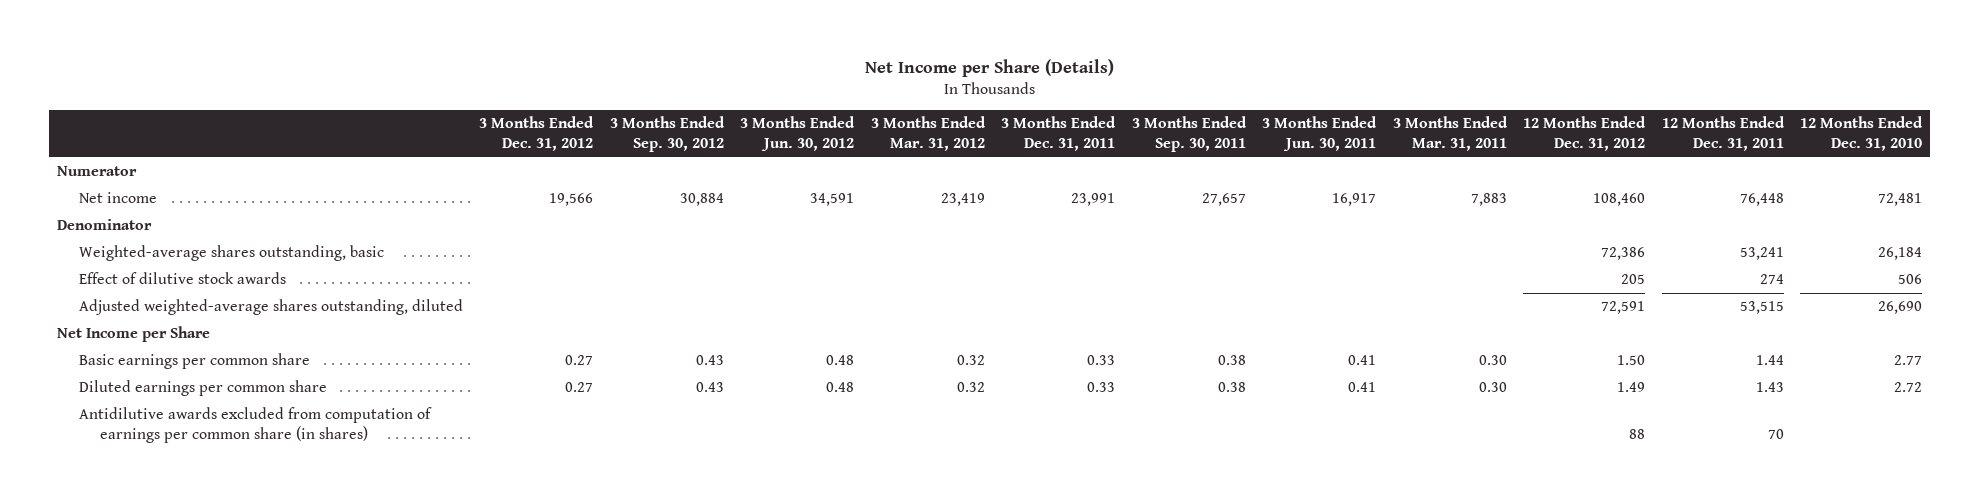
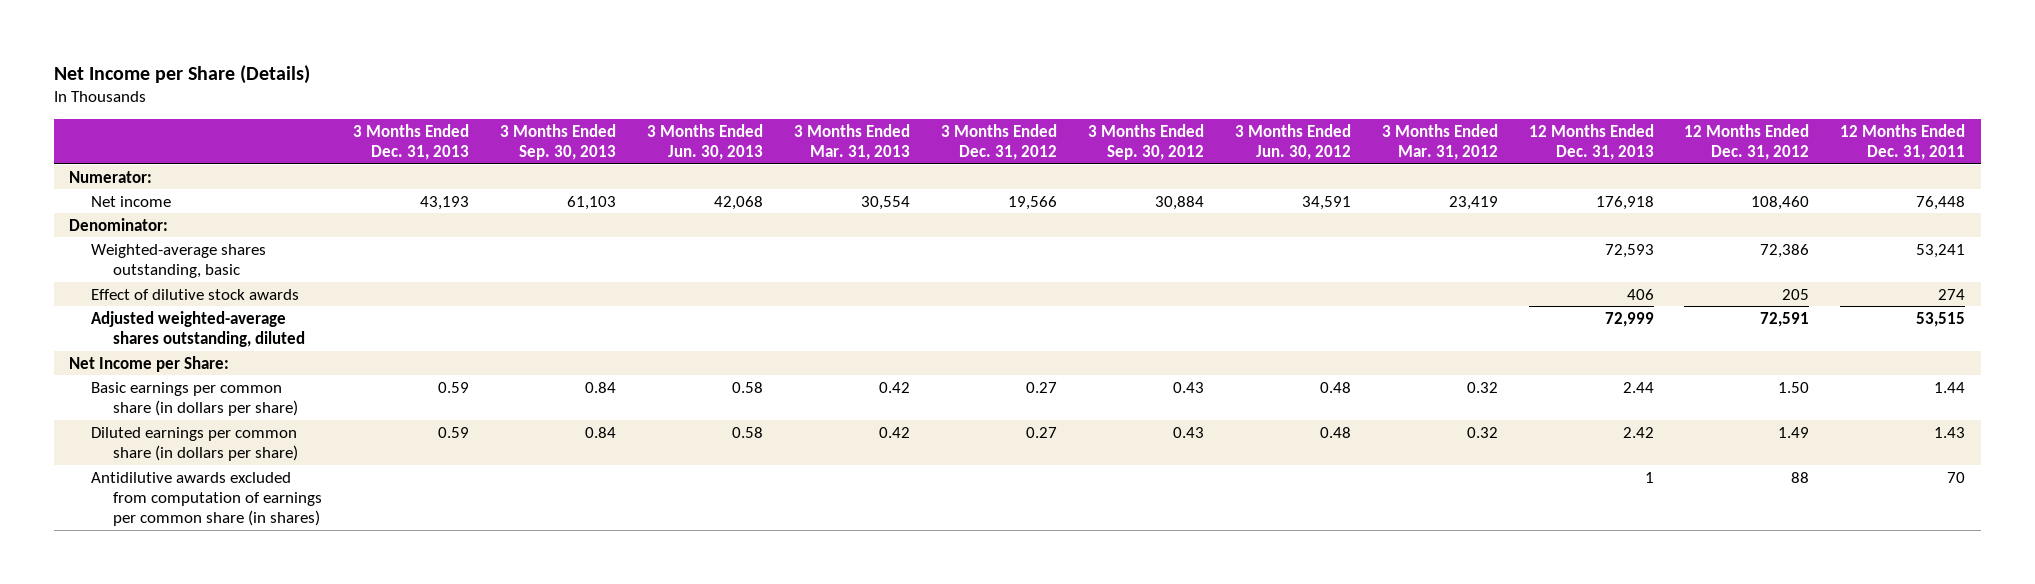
[1001,116,1117,152] 3 Months Ended Dec. 31, 2011 -> none
[1131,116,1247,153] 3 Months Ended Sep. 30, 2011 -> none
[1262,116,1378,152] 3 Months Ended Jun. 30, 2011 -> none
[1392,116,1508,152] 3 Months Ended Mar. 31, 2011 -> none
[1800,116,1924,152] 12 Months Ended Dec. 31, 2010 -> none
none -> [353,123,470,161] 3 Months Ended Dec. 31, 2013
none -> [500,123,617,161] 3 Months Ended Sep. 30, 2013
none -> [647,123,764,161] 3 Months Ended Jun. 30, 2013
none -> [793,123,910,161] 3 Months Ended Mar. 31, 2013
none -> [1528,123,1654,161] 12 Months Ended Dec. 31, 2013
[57,166,138,177] Numerator -> [69,170,153,183] Numerator:
[57,219,153,231] Denominator -> [69,217,169,231] Denominator:
[57,326,211,343] Net Income per Share -> [69,355,230,372] Net Income per Share:
[78,353,310,370] Basic earnings per common share -> [91,381,299,416] Basic earnings per common share (in dollars per share)
[78,380,327,397] Diluted earnings per common share -> [91,426,299,461] Diluted earnings per common share (in dollars per share)

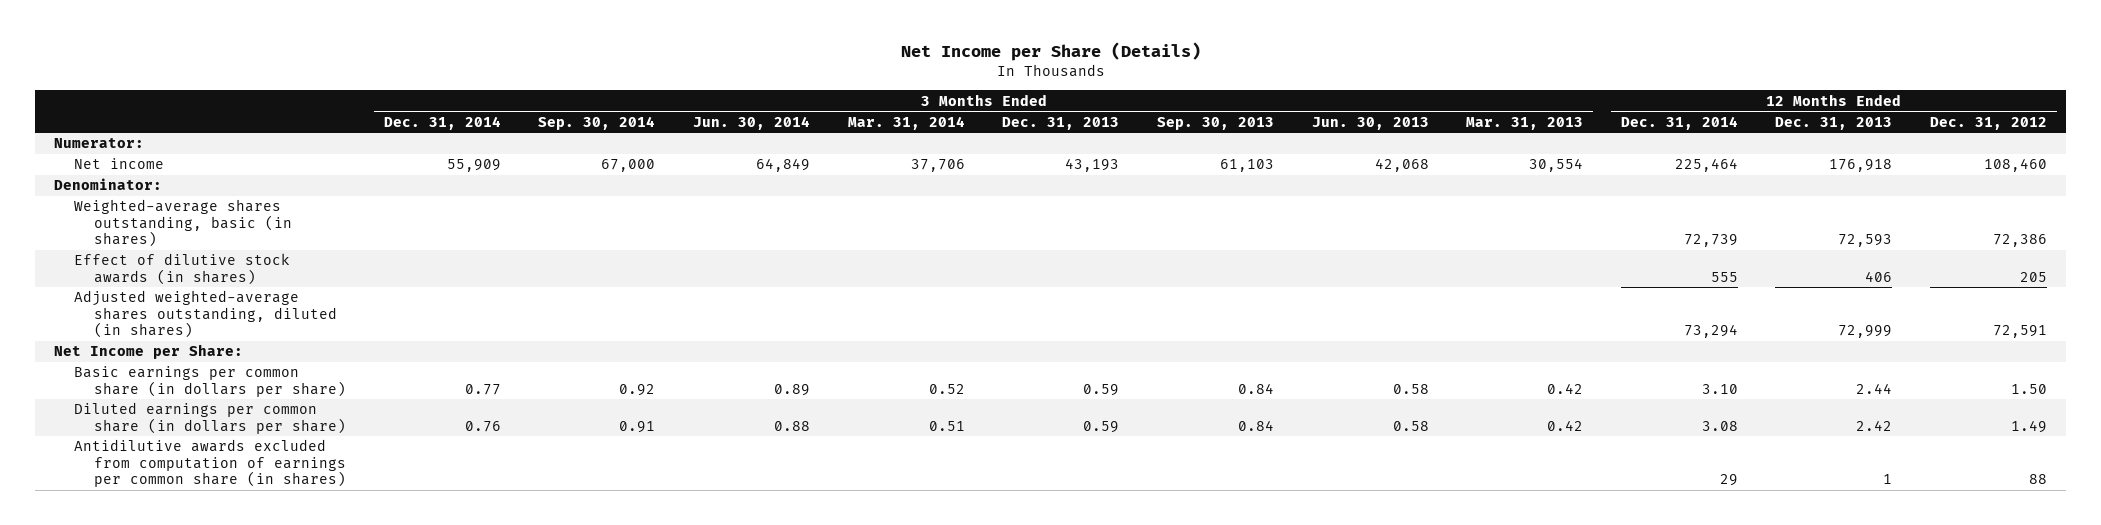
[940,123,1057,161] 3 Months Ended Dec. 31, 2012 -> none
[1087,123,1204,161] 3 Months Ended Sep. 30, 2012 -> none
[1234,123,1351,161] 3 Months Ended Jun. 30, 2012 -> none
[1381,123,1498,161] 3 Months Ended Mar. 31, 2012 -> none
[1840,123,1966,161] 12 Months Ended Dec. 31, 2011 -> none
none -> [383,115,501,130] Dec. 31, 2014
none -> [538,115,656,130] Sep. 30, 2014
none -> [693,115,811,130] Jun. 30, 2014
none -> [847,115,965,130] Mar. 31, 2014
none -> [1620,115,1738,130] Dec. 31, 2014
[91,243,267,278] Weighted-average shares outstanding, basic -> [74,199,293,248] Weighted-average shares outstanding, basic (in shares)
[91,288,300,300] Effect of dilutive stock awards -> [74,253,291,285] Effect of dilutive stock awards (in shares)
[91,310,306,347] Adjusted weighted-average shares outstanding, diluted -> [74,290,338,339] Adjusted weighted-average shares outstanding, diluted (in shares)

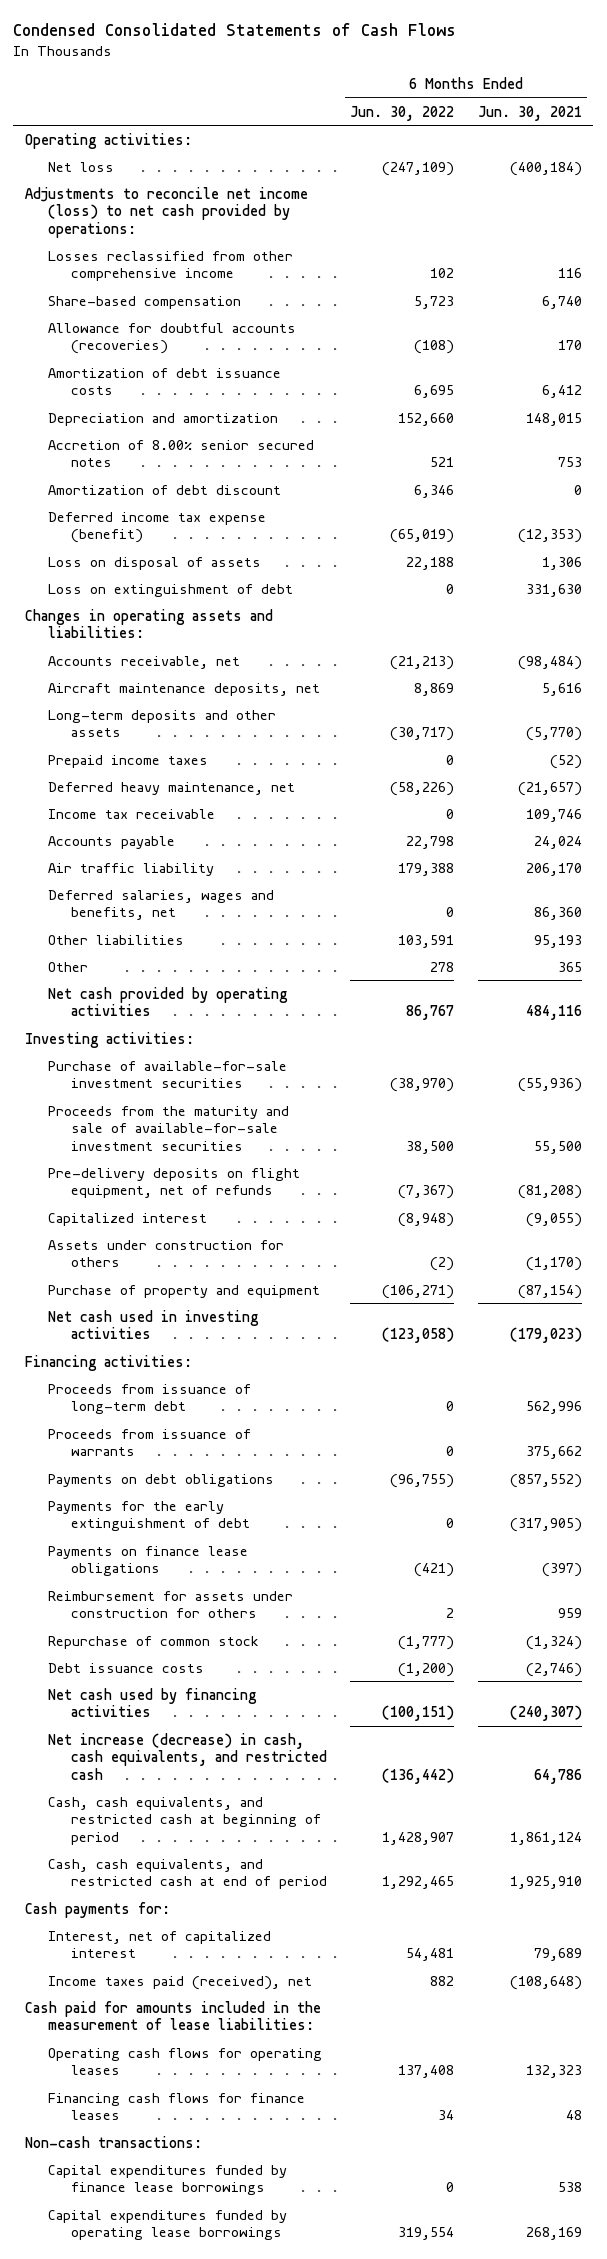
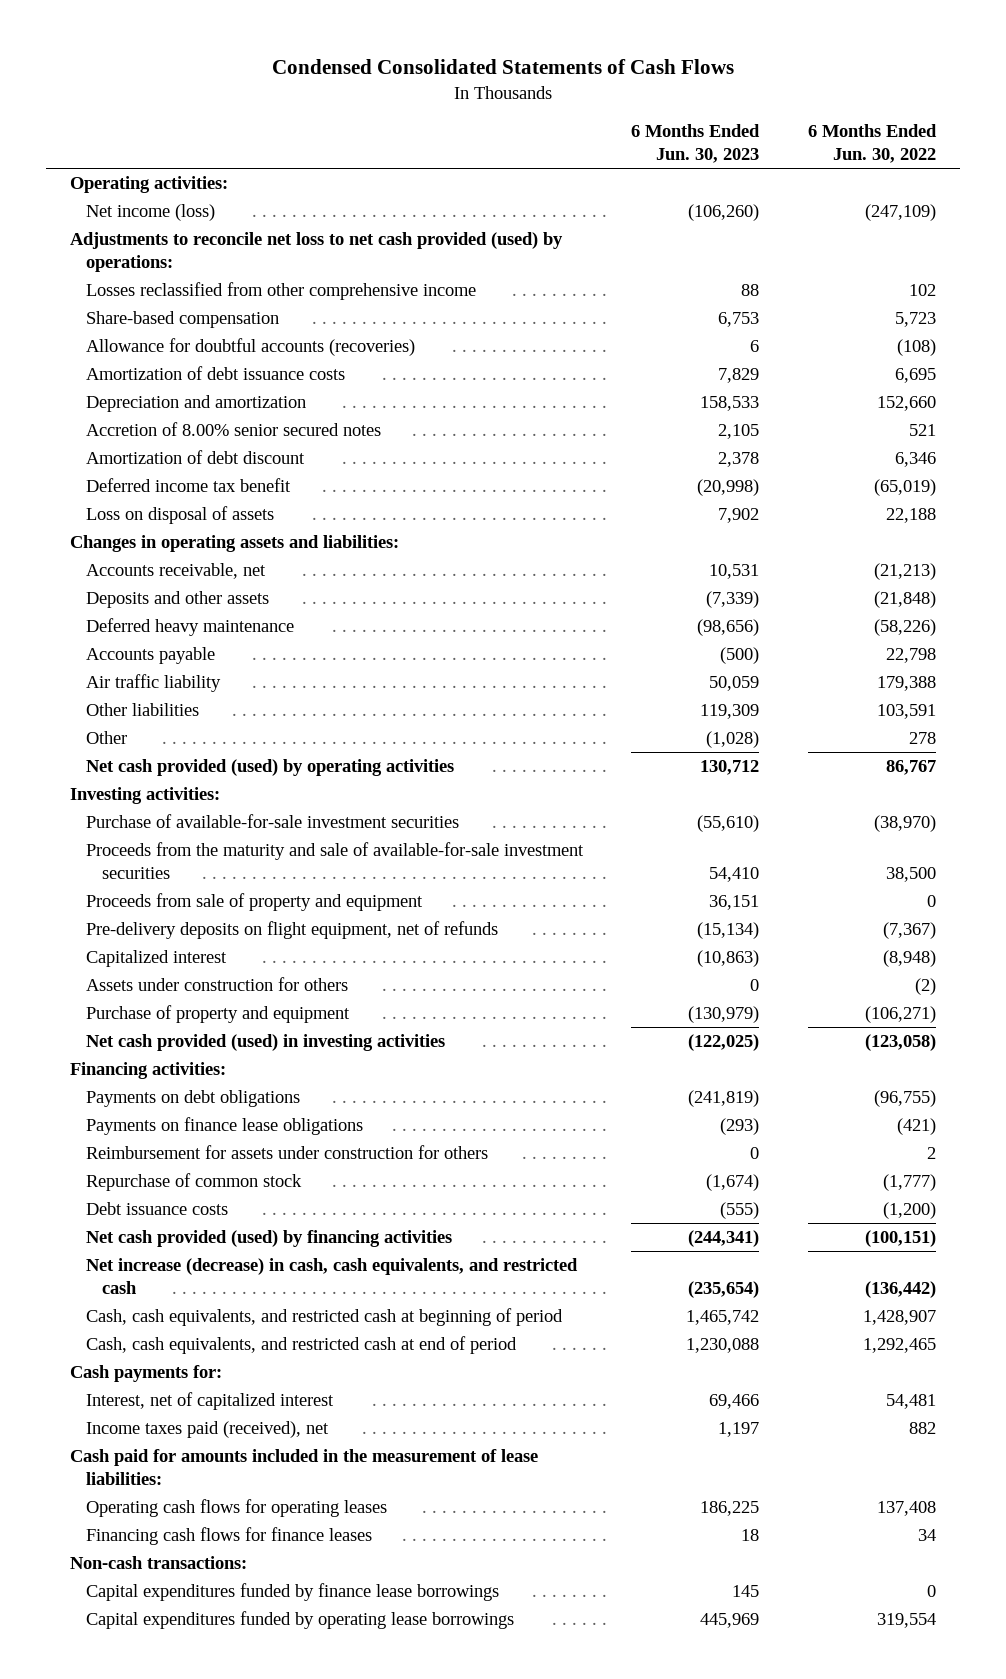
[477,105,582,121] Jun. 30, 2021 -> none
none -> [631,124,761,164] 6 Months Ended Jun. 30, 2023
[48,161,115,172] Net loss -> [85,203,215,221] Net income (loss)
[24,186,308,238] Adjustments to reconcile net income (loss) to net cash provided by operations: -> [70,231,564,272] Adjustments to reconcile net loss to net cash provided (used) by operations:
[48,511,267,544] Deferred income tax expense (benefit) -> [85,477,291,492] Deferred income tax benefit
[48,583,294,597] Loss on extinguishment of debt -> none
[48,682,321,696] Aircraft maintenance deposits, net -> none
[48,754,209,768] Prepaid income taxes -> none
[48,808,216,819] Income tax receivable -> none
[48,709,277,738] Long-term deposits and other assets -> [85,590,269,608] Deposits and other assets
[390,727,455,742] (30,717) -> [873,590,936,608] (21,848)
[48,781,296,795] Deferred heavy maintenance, net -> [85,617,294,636] Deferred heavy maintenance
[48,889,275,921] Deferred salaries, wages and benefits, net -> none
[48,986,289,1017] Net cash provided by operating activities -> [85,758,454,776] Net cash provided (used) by operating activities
none -> [85,892,423,911] Proceeds from sale of property and equipment
[48,1309,260,1340] Net cash used in investing activities -> [85,1033,445,1051] Net cash provided (used) in investing activities
[48,1383,252,1415] Proceeds from issuance of long-term debt -> none
[48,1428,252,1457] Proceeds from issuance of warrants -> none
[48,1500,251,1532] Payments for the early extinguishment of debt -> none
[48,1687,258,1718] Net cash used by financing activities -> [85,1229,452,1247] Net cash provided (used) by financing activities

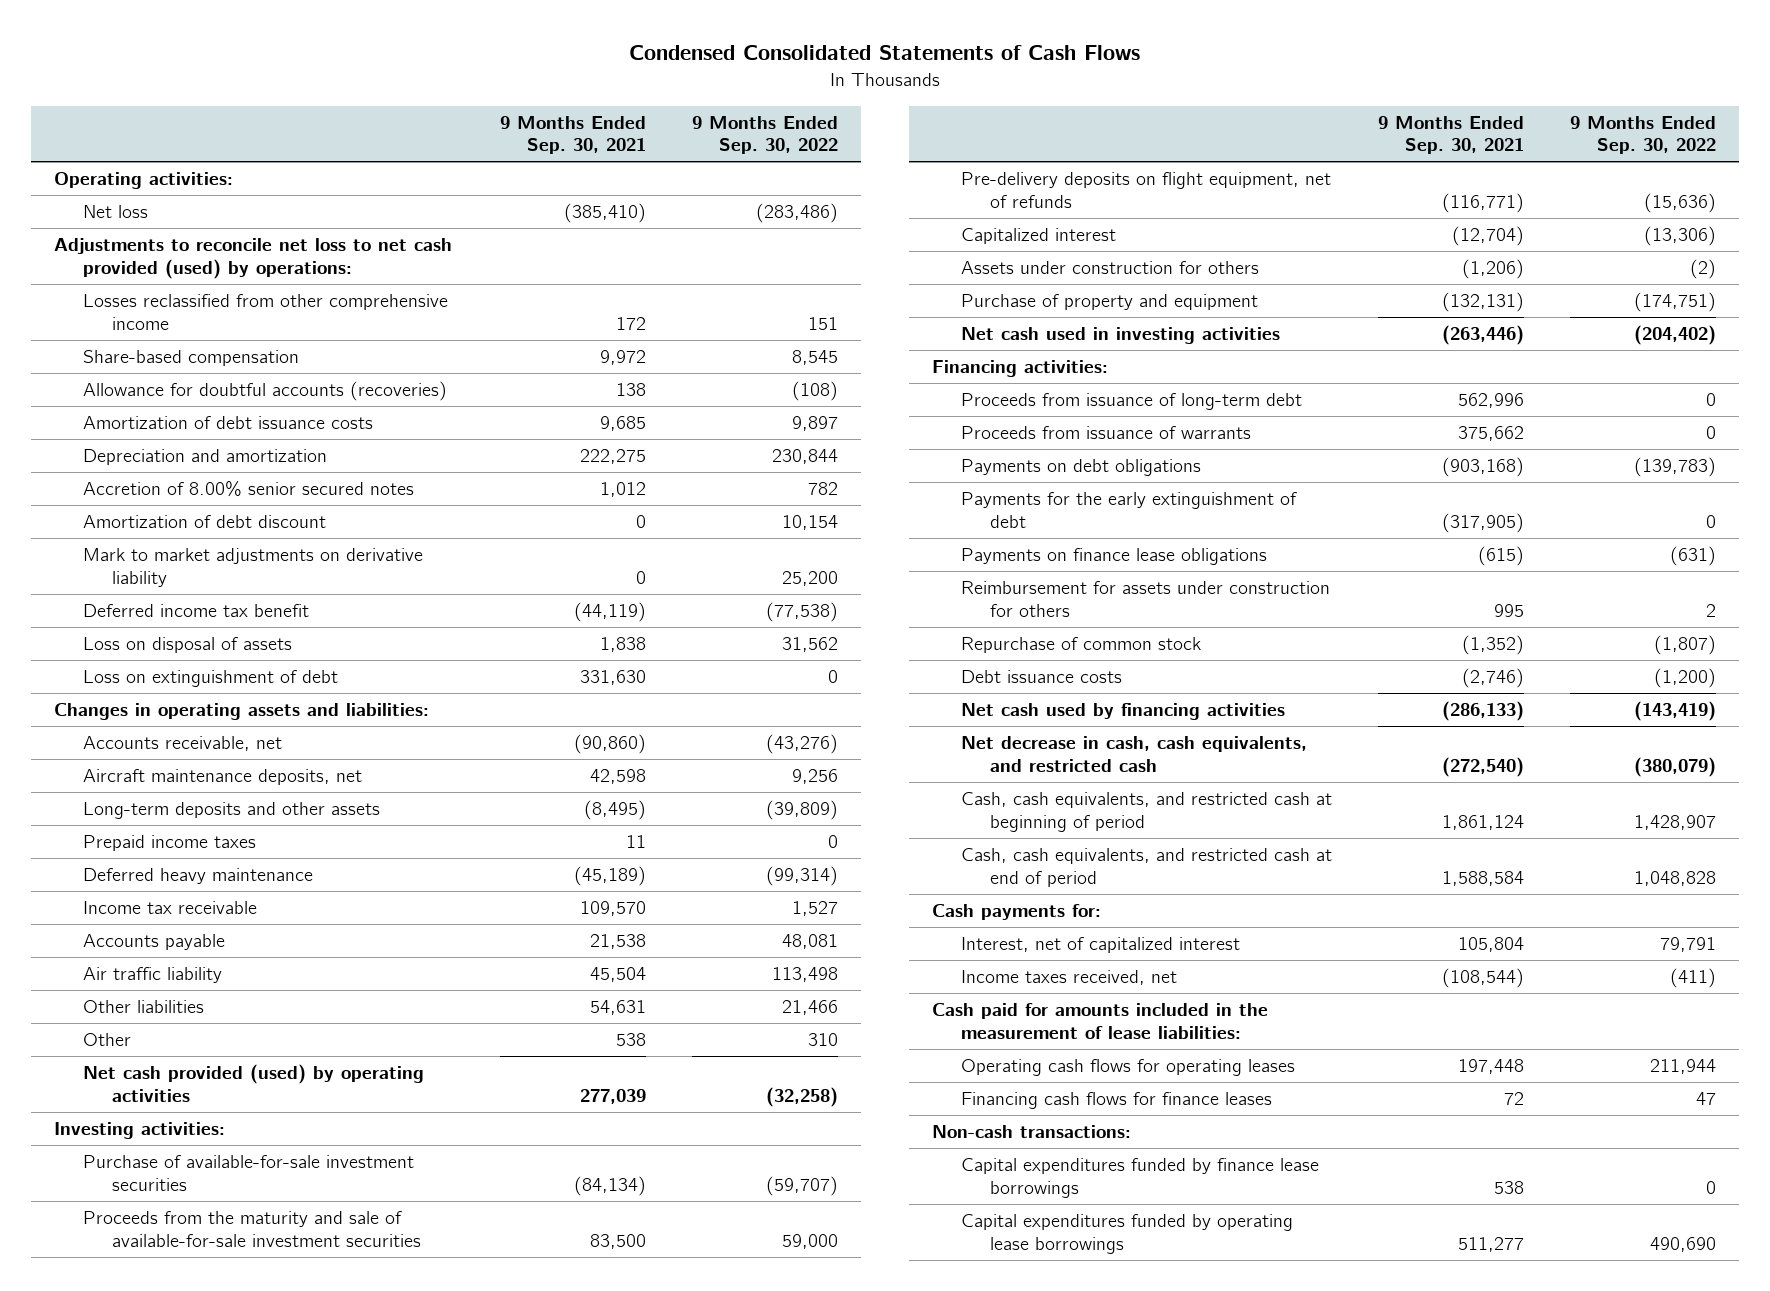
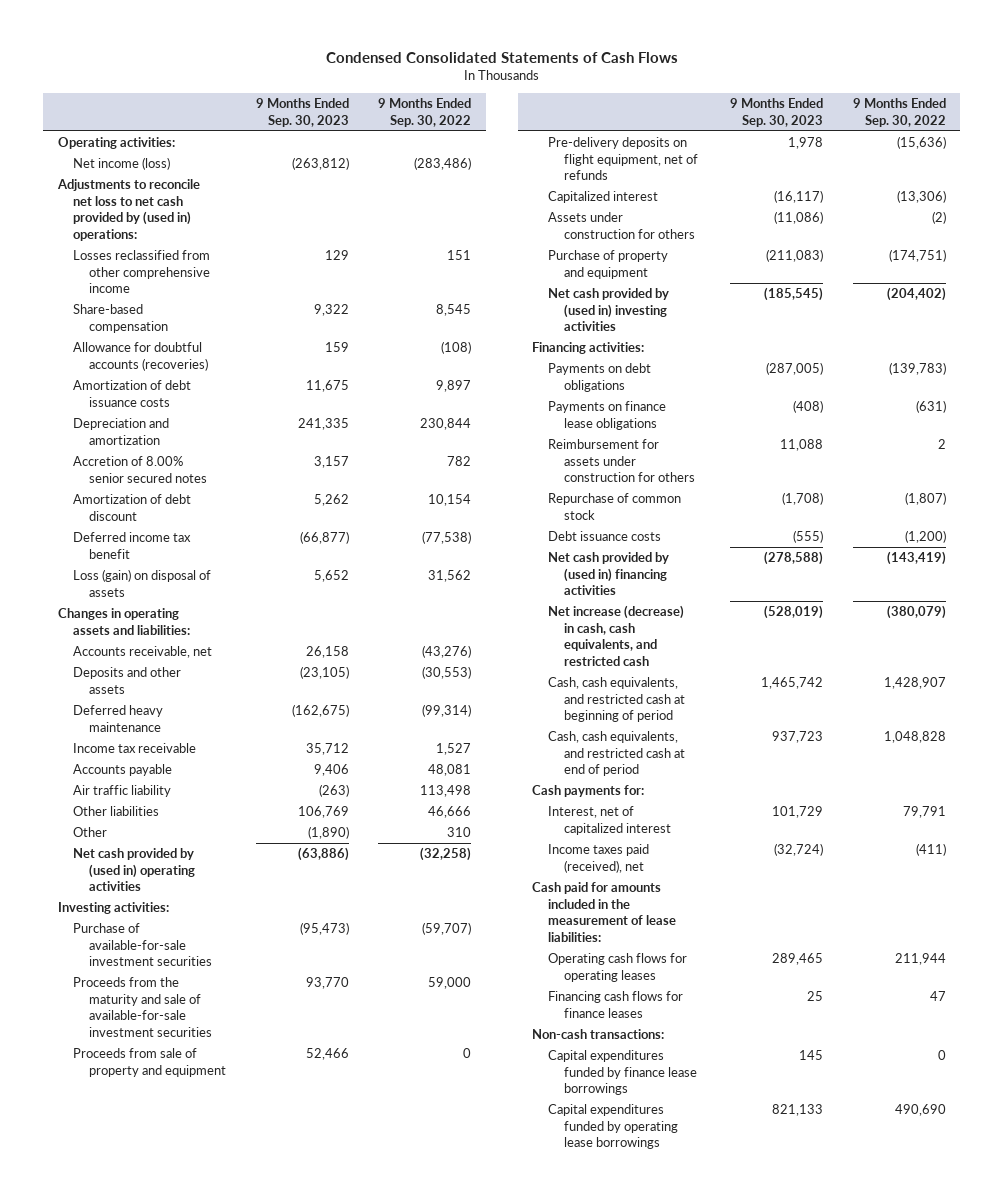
[499,115,646,155] 9 Months Ended Sep. 30, 2021 -> none
none -> [255,98,349,127] 9 Months Ended Sep. 30, 2023
[82,205,148,219] Net loss -> [73,157,171,171] Net income (loss)
[53,238,452,279] Adjustments to reconcile net loss to net cash provided (used) by operations: -> [56,179,200,241] Adjustments to reconcile net loss to net cash provided by (used in) operations:
[82,548,423,587] Mark to market adjustments on derivative liability -> none
[82,670,338,688] Loss on extinguishment of debt -> none
[82,637,292,654] Loss on disposal of assets -> [73,569,212,597] Loss (gain) on disposal of assets
[82,769,362,786] Aircraft maintenance deposits, net -> none
[82,835,256,852] Prepaid income taxes -> none
[82,802,380,820] Long-term deposits and other assets -> [73,667,182,694] Deposits and other assets
[765,800,838,821] (39,809) -> [421,666,471,680] (30,553)
[781,1000,838,1016] 21,466 -> [427,806,471,819] 46,666
[82,1064,424,1102] Net cash provided (used) by operating activities -> [73,848,196,892] Net cash provided by (used in) operating activities
none -> [73,1048,227,1077] Proceeds from sale of property and equipment
[960,327,1280,345] Net cash used in investing activities -> [548,288,670,332] Net cash provided by (used in) investing activities
[960,393,1302,411] Proceeds from issuance of long-term debt -> none
[960,426,1251,440] Proceeds from issuance of warrants -> none
[960,492,1297,528] Payments for the early extinguishment of debt -> none
[960,703,1285,721] Net cash used by financing activities -> [548,552,670,596] Net cash provided by (used in) financing activities
[960,736,1307,772] Net decrease in cash, cash equivalents, and restricted cash -> [548,605,685,666] Net increase (decrease) in cash, cash equivalents, and restricted cash
[960,970,1177,986] Income taxes received, net -> [548,844,650,873] Income taxes paid (received), net

